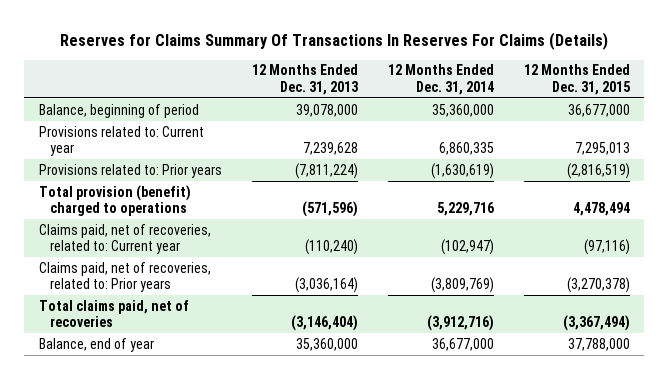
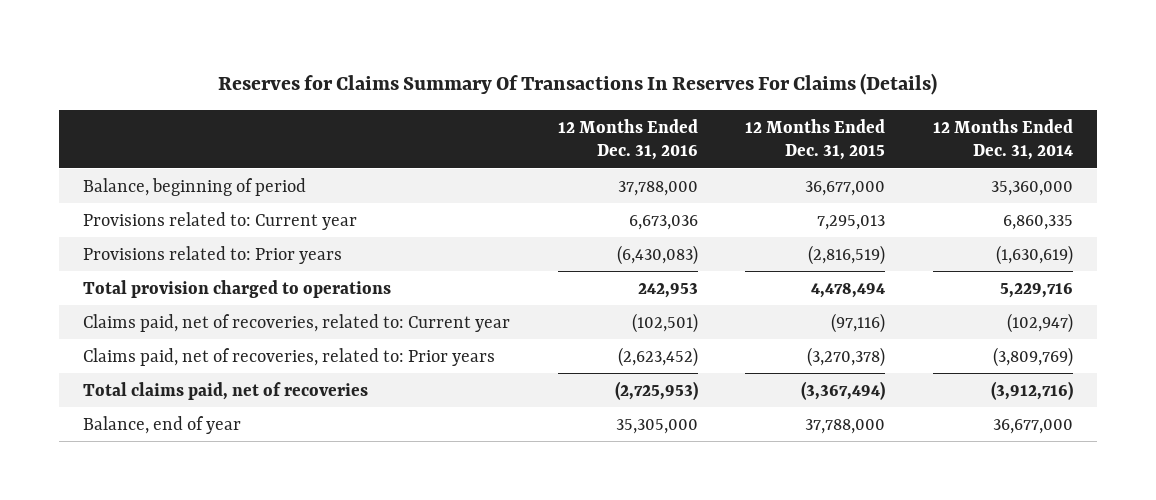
[251,64,358,95] 12 Months Ended Dec. 31, 2013 -> none
none -> [557,118,698,161] 12 Months Ended Dec. 31, 2016
[38,184,191,217] Total provision (benefit) charged to operations -> [82,279,391,298] Total provision charged to operations

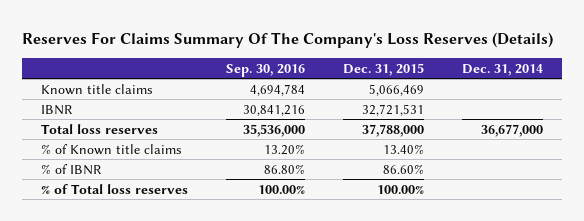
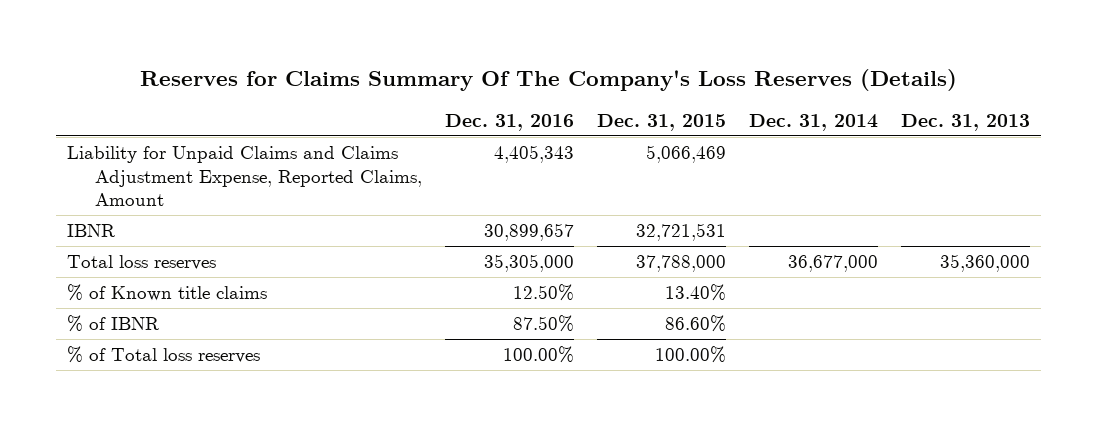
[22,31,554,48] Reserves For Claims Summary Of The Company's Loss Reserves (Details) -> [139,68,957,91] Reserves for Claims Summary Of The Company's Loss Reserves (Details)
[226,63,306,77] Sep. 30, 2016 -> none
none -> [445,114,575,132] Dec. 31, 2016
none -> [900,114,1030,132] Dec. 31, 2013
[41,83,154,95] Known title claims -> [67,146,423,207] Liability for Unpaid Claims and Claims Adjustment Expense, Reported Claims, Amount

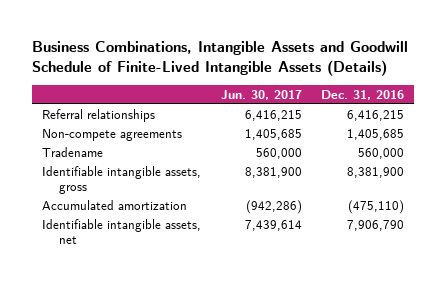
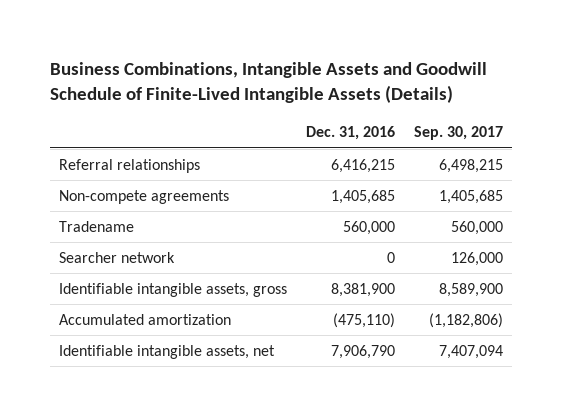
[220,89,302,100] Jun. 30, 2017 -> none
none -> [413,126,503,141] Sep. 30, 2017
none -> [59,251,176,263] Searcher network

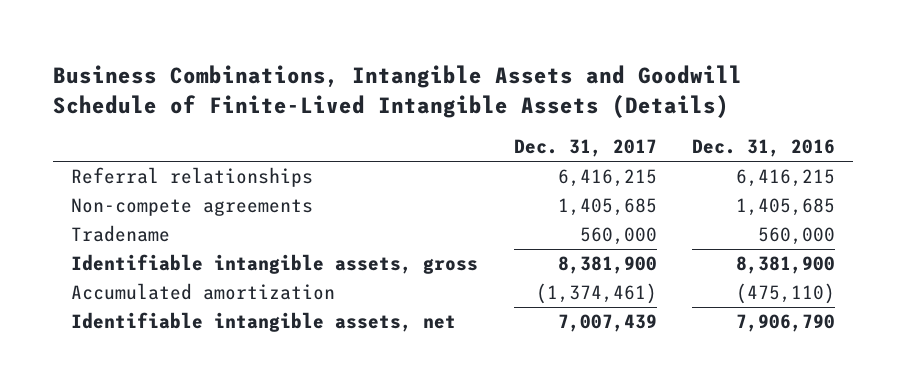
[413,126,503,141] Sep. 30, 2017 -> none
none -> [513,139,657,158] Dec. 31, 2017
[59,251,176,263] Searcher network -> none

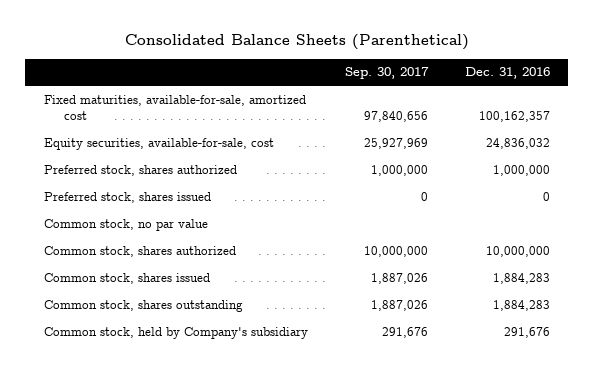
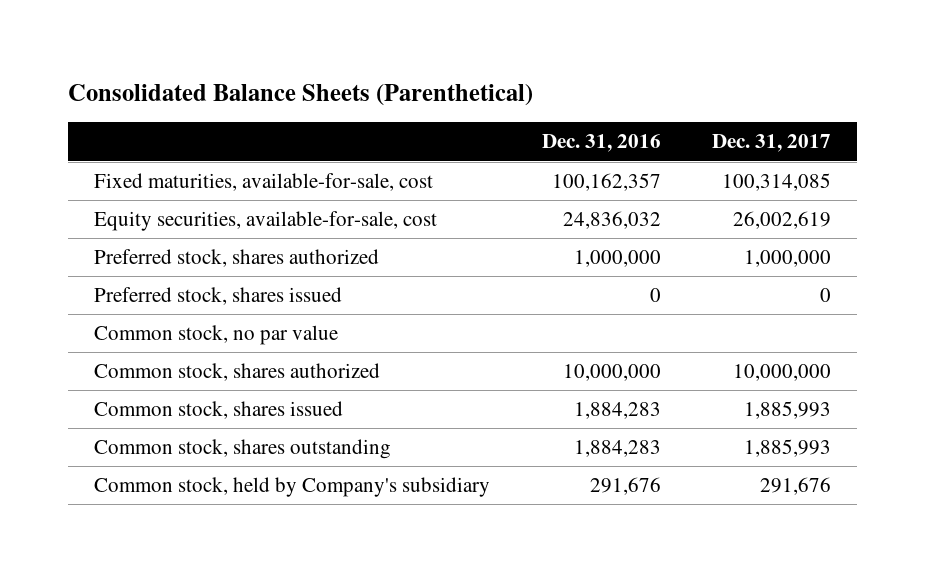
[344,67,429,80] Sep. 30, 2017 -> none
none -> [712,134,832,153] Dec. 31, 2017
[43,94,306,121] Fixed maturities, available-for-sale, amortized cost -> [94,173,434,192] Fixed maturities, available-for-sale, cost

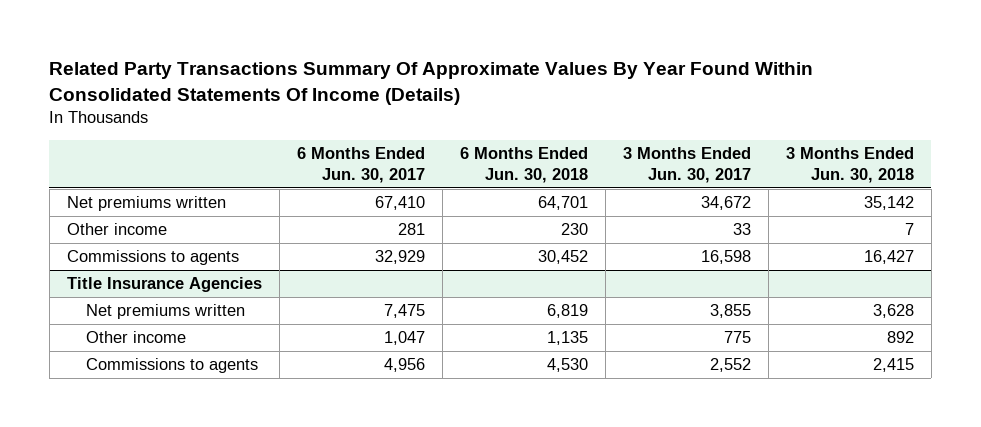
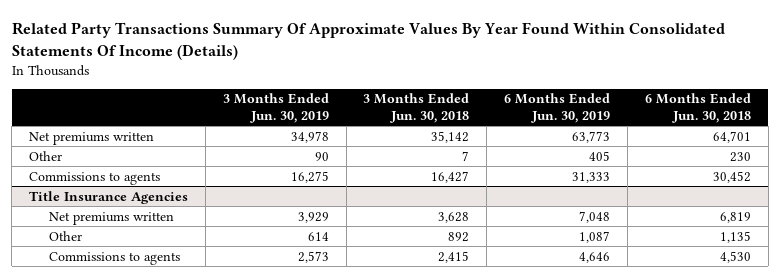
[296,147,425,183] 6 Months Ended Jun. 30, 2017 -> none
[622,147,751,183] 3 Months Ended Jun. 30, 2017 -> none
none -> [222,93,329,123] 3 Months Ended Jun. 30, 2019
none -> [504,93,611,123] 6 Months Ended Jun. 30, 2019
[66,223,167,236] Other income -> [29,150,63,161] Other
[86,331,187,344] Other income -> [48,230,82,241] Other

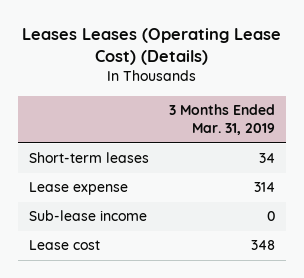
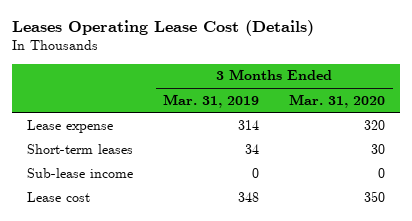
[22,28,282,66] Leases Leases (Operating Lease Cost) (Details) -> [11,20,314,37] Leases Operating Lease Cost (Details)
none -> [289,93,386,108] Mar. 31, 2020
[28,152,149,164] Short-term leases -> [26,143,133,154] Short-term leases

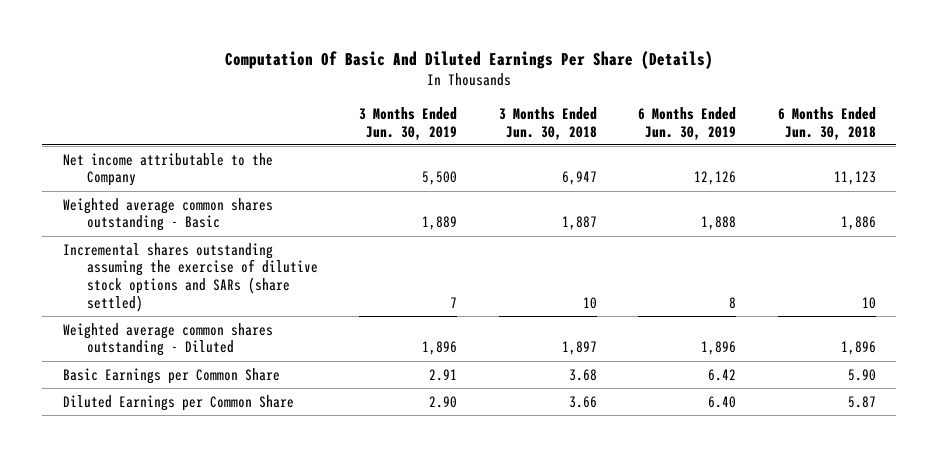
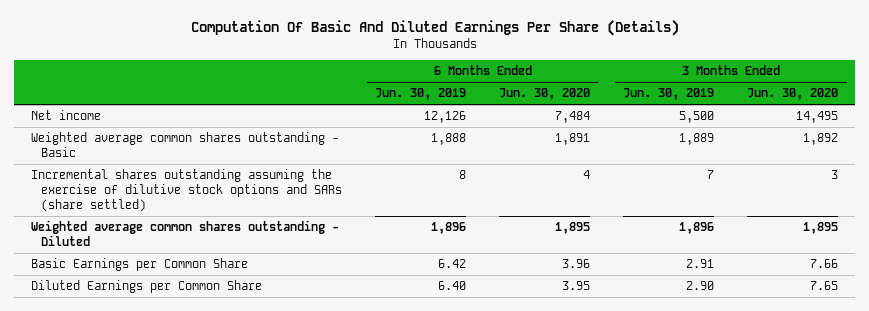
[498,106,597,140] 3 Months Ended Jun. 30, 2018 -> none
[777,106,876,140] 6 Months Ended Jun. 30, 2018 -> none
none -> [499,88,591,101] Jun. 30, 2020
none -> [747,88,839,101] Jun. 30, 2020
[62,152,273,187] Net income attributable to the Company -> [30,110,101,121] Net income

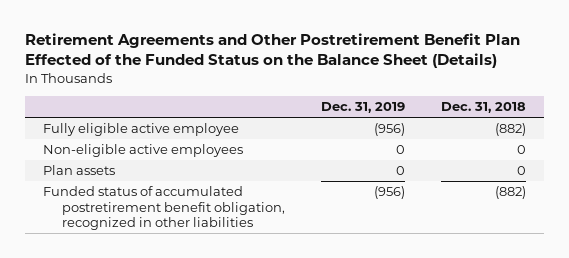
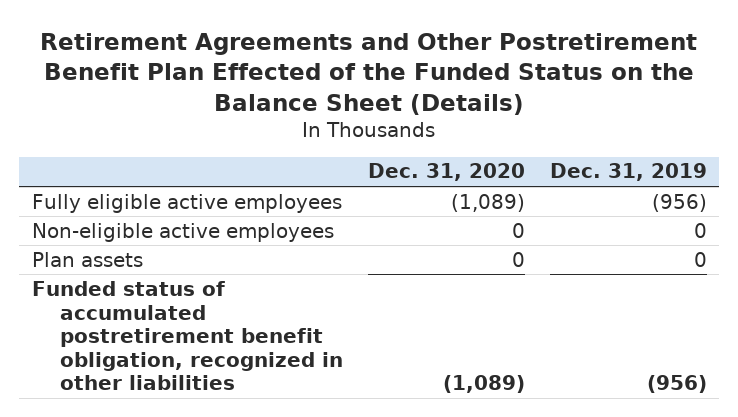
[440,102,526,114] Dec. 31, 2018 -> none
none -> [367,163,525,182] Dec. 31, 2020
[42,123,239,137] Fully eligible active employee -> [31,193,342,213] Fully eligible active employees

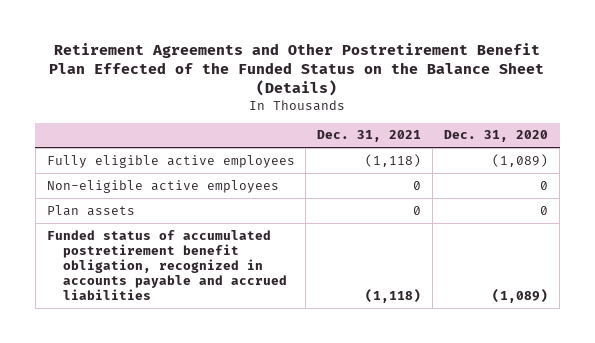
[549,163,707,182] Dec. 31, 2019 -> none
none -> [317,130,422,143] Dec. 31, 2021
[31,280,344,391] Funded status of accumulated postretirement benefit obligation, recognized in other liabilities -> [46,229,287,301] Funded status of accumulated postretirement benefit obligation, recognized in accounts payable and accrued liabilities

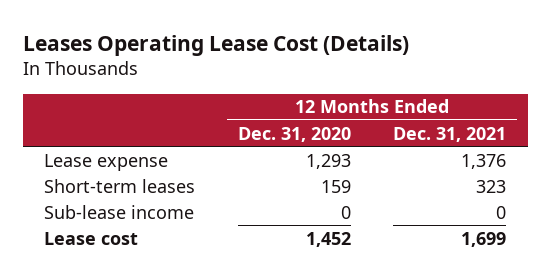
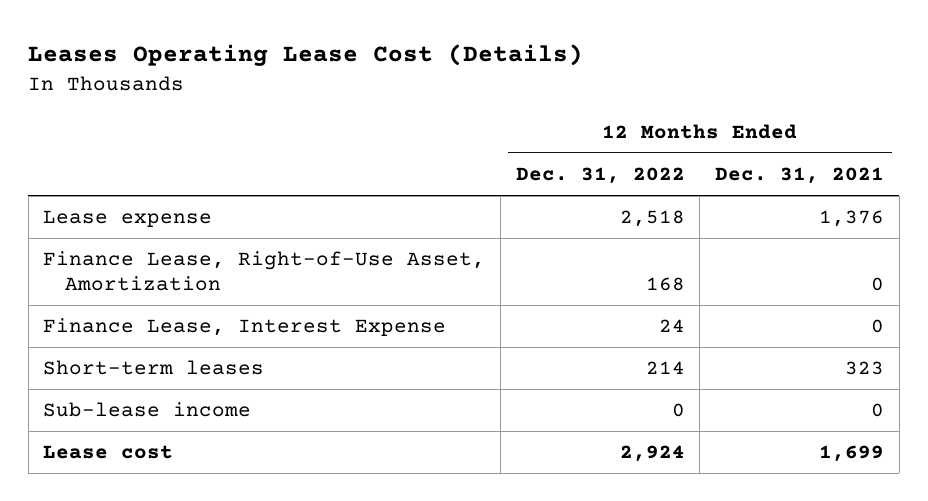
[237,126,351,142] Dec. 31, 2020 -> none
none -> [515,167,685,185] Dec. 31, 2022
none -> [43,251,486,292] Finance Lease, Right-of-Use Asset, Amortization
none -> [43,318,447,337] Finance Lease, Interest Expense

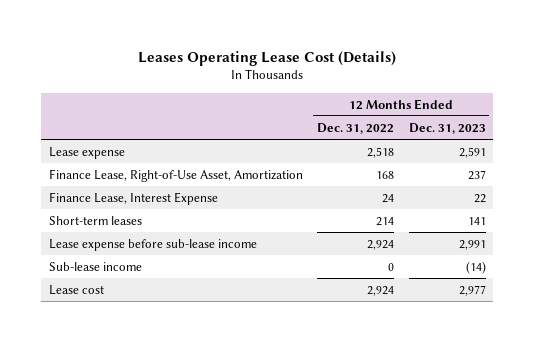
[715,167,885,185] Dec. 31, 2021 -> none
none -> [408,122,486,134] Dec. 31, 2023
none -> [48,238,257,251] Lease expense before sub-lease income

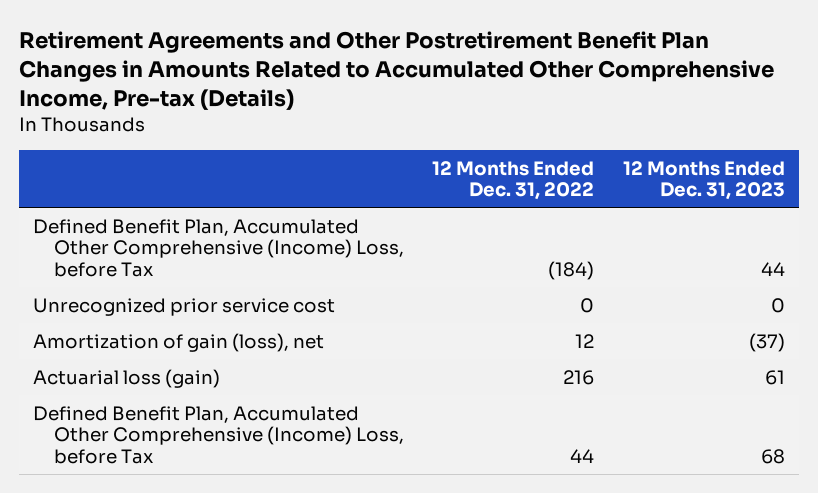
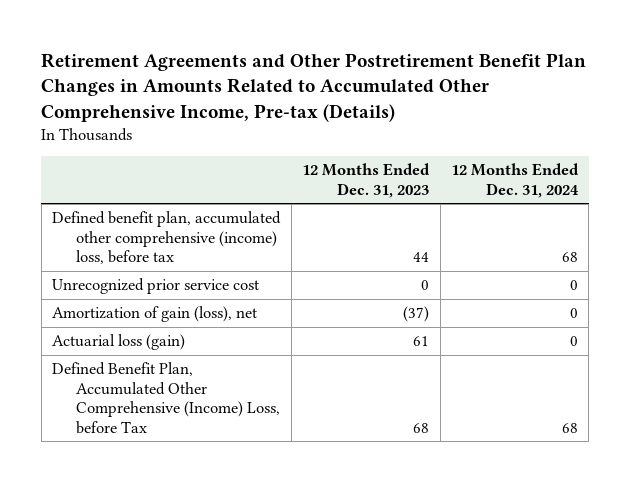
[432,160,595,201] 12 Months Ended Dec. 31, 2022 -> none
none -> [450,163,579,198] 12 Months Ended Dec. 31, 2024
[32,218,404,278] Defined Benefit Plan, Accumulated Other Comprehensive (Income) Loss, before Tax -> [52,211,282,265] Defined benefit plan, accumulated other comprehensive (income) loss, before tax

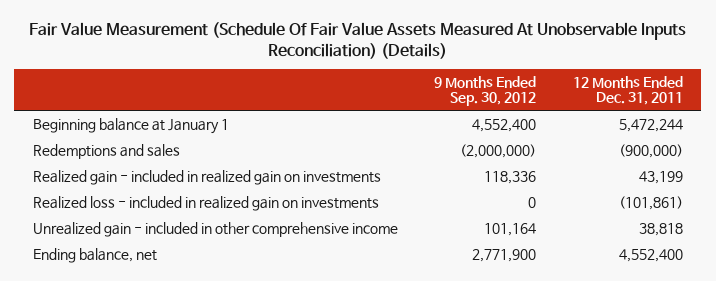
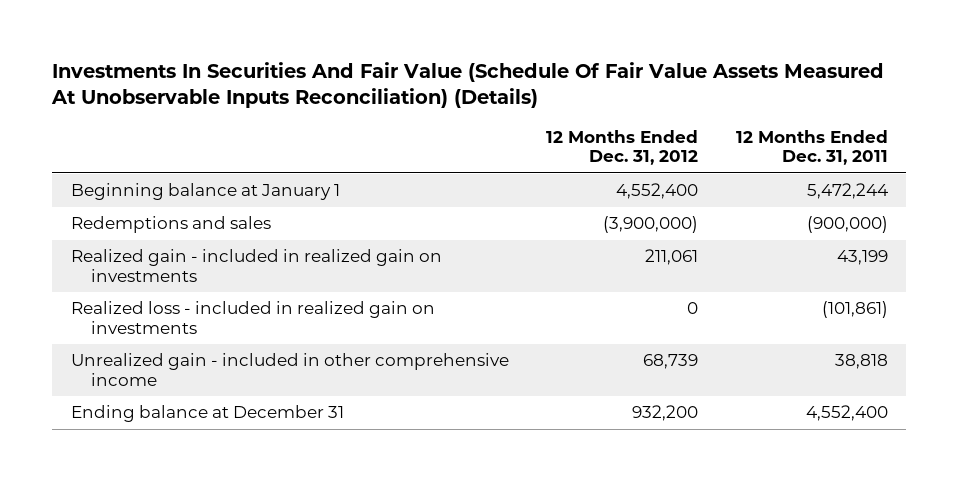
[28,21,686,59] Fair Value Measurement (Schedule Of Fair Value Assets Measured At Unobservable Inputs Reconciliation) (Details) -> [50,61,884,108] Investments In Securities And Fair Value (Schedule Of Fair Value Assets Measured At Unobservable Inputs Reconciliation) (Details)
[434,75,537,107] 9 Months Ended Sep. 30, 2012 -> none
none -> [546,129,699,166] 12 Months Ended Dec. 31, 2012
[32,247,157,263] Ending balance, net -> [70,405,344,423] Ending balance at December 31

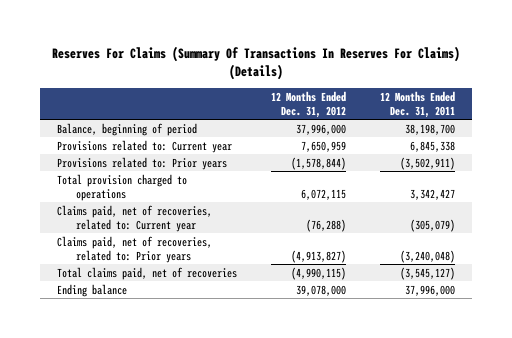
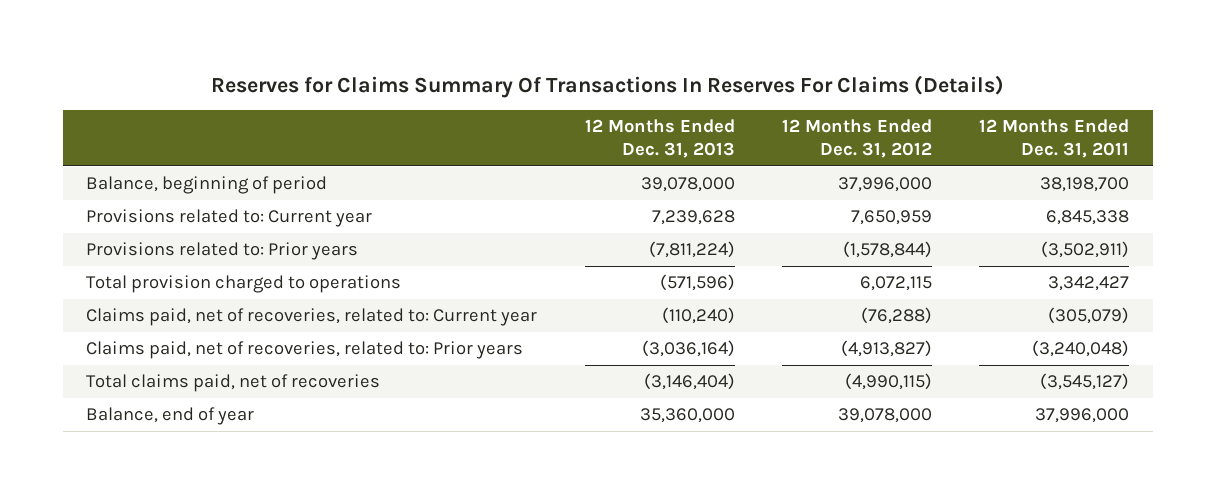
[52,46,461,81] Reserves For Claims (Summary Of Transactions In Reserves For Claims) (Details) -> [210,74,1004,98] Reserves for Claims Summary Of Transactions In Reserves For Claims (Details)
none -> [584,119,735,159] 12 Months Ended Dec. 31, 2013
[57,283,128,297] Ending balance -> [86,407,255,426] Balance, end of year

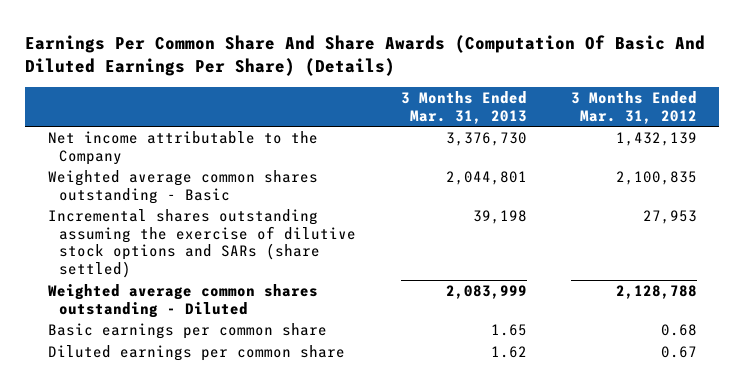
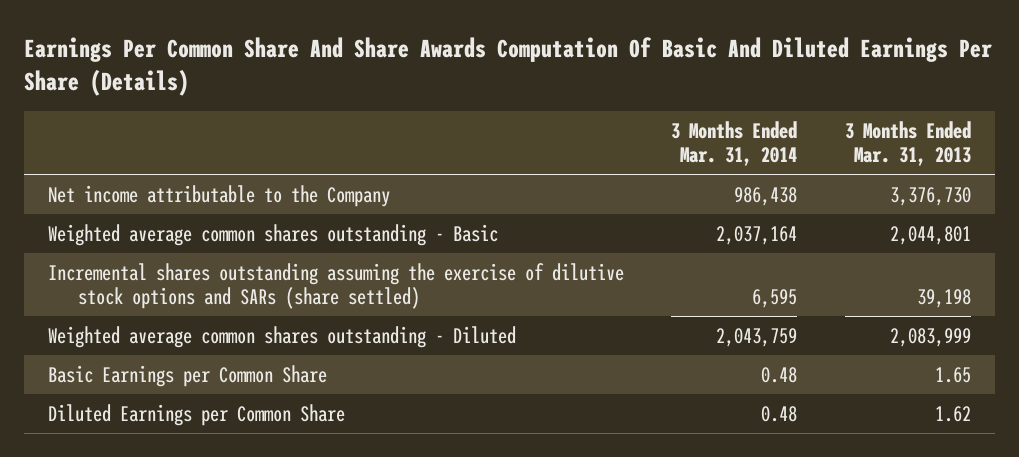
[25,34,706,76] Earnings Per Common Share And Share Awards (Computation Of Basic And Diluted Earnings Per Share) (Details) -> [24,36,993,96] Earnings Per Common Share And Share Awards Computation Of Basic And Diluted Earnings Per Share (Details)
[570,90,697,124] 3 Months Ended Mar. 31, 2012 -> none
none -> [671,120,798,167] 3 Months Ended Mar. 31, 2014
[47,323,327,340] Basic earnings per common share -> [47,364,327,387] Basic Earnings per Common Share
[47,345,345,362] Diluted earnings per common share -> [47,403,345,426] Diluted Earnings per Common Share

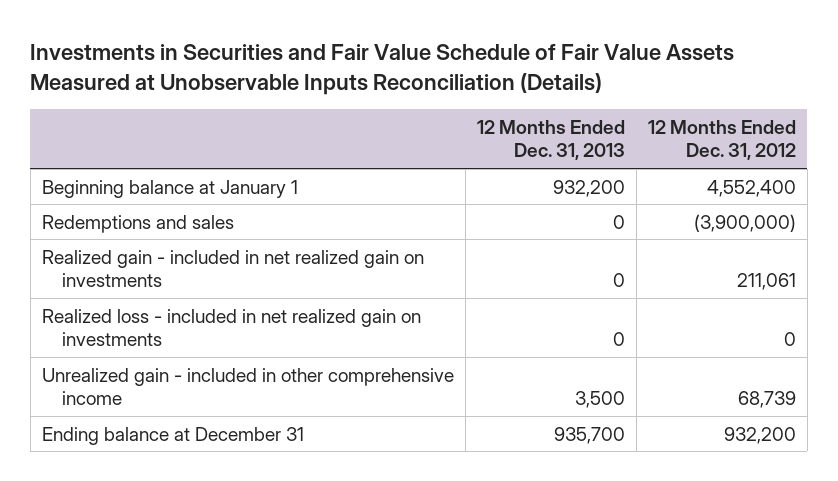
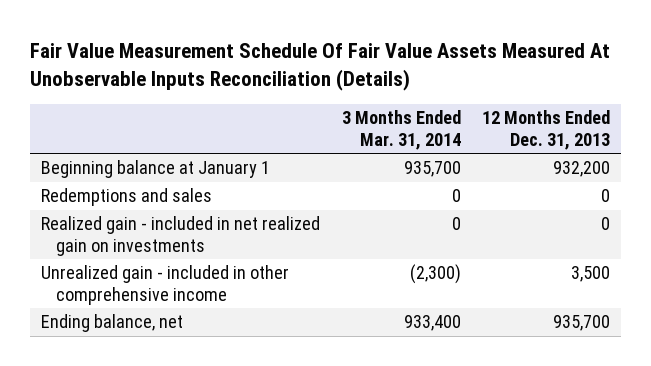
[30,44,735,95] Investments in Securities and Fair Value Schedule of Fair Value Assets Measured at Unobservable Inputs Reconciliation (Details) -> [30,42,611,91] Fair Value Measurement Schedule Of Fair Value Assets Measured At Unobservable Inputs Reconciliation (Details)
[647,119,796,161] 12 Months Ended Dec. 31, 2012 -> none
none -> [341,110,461,150] 3 Months Ended Mar. 31, 2014
[41,308,421,347] Realized loss - included in net realized gain on investments -> none
[41,426,304,445] Ending balance at December 31 -> [40,314,183,333] Ending balance, net

